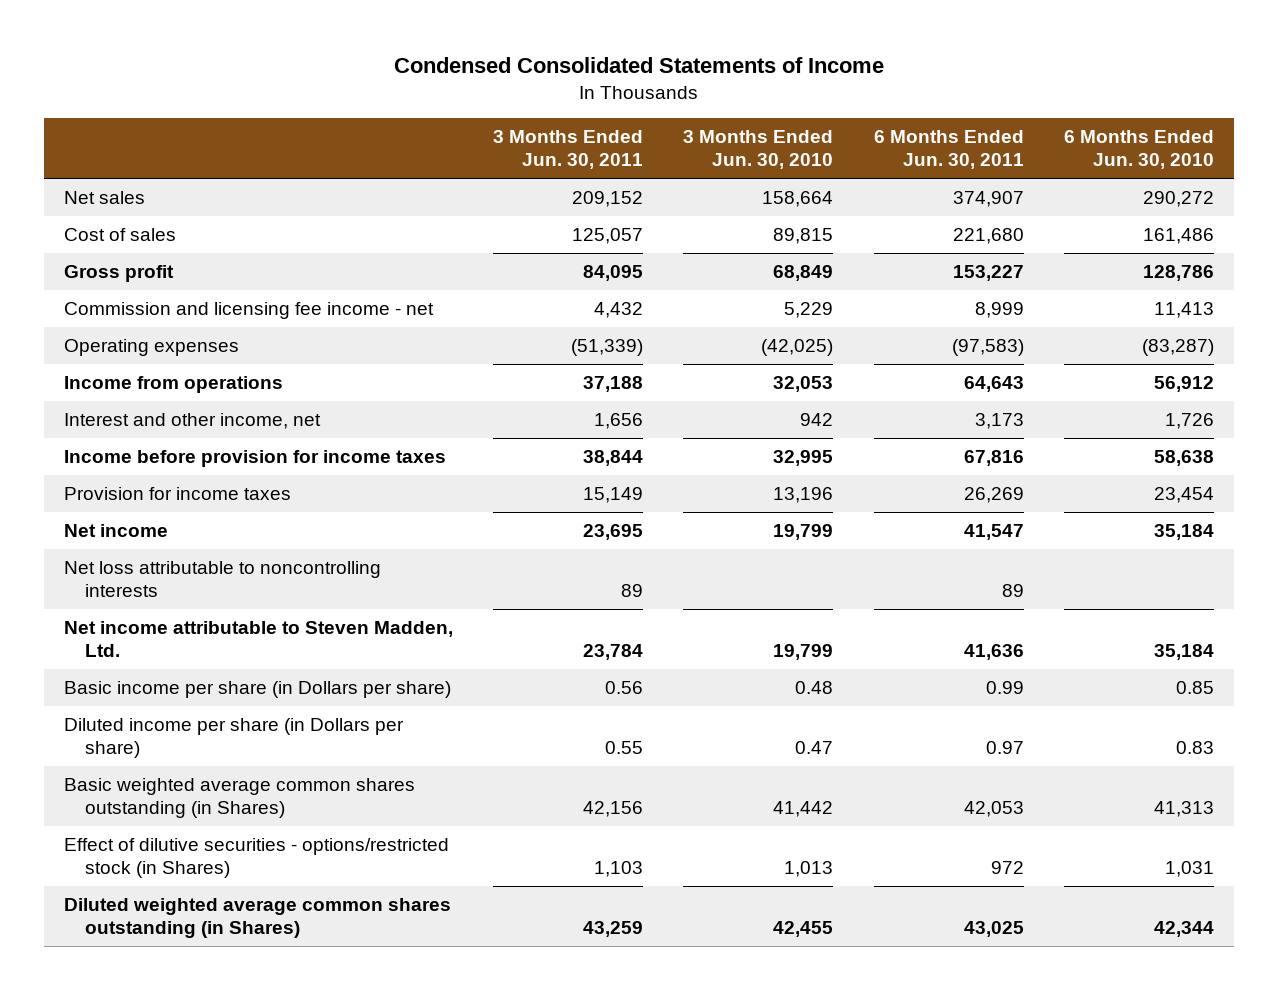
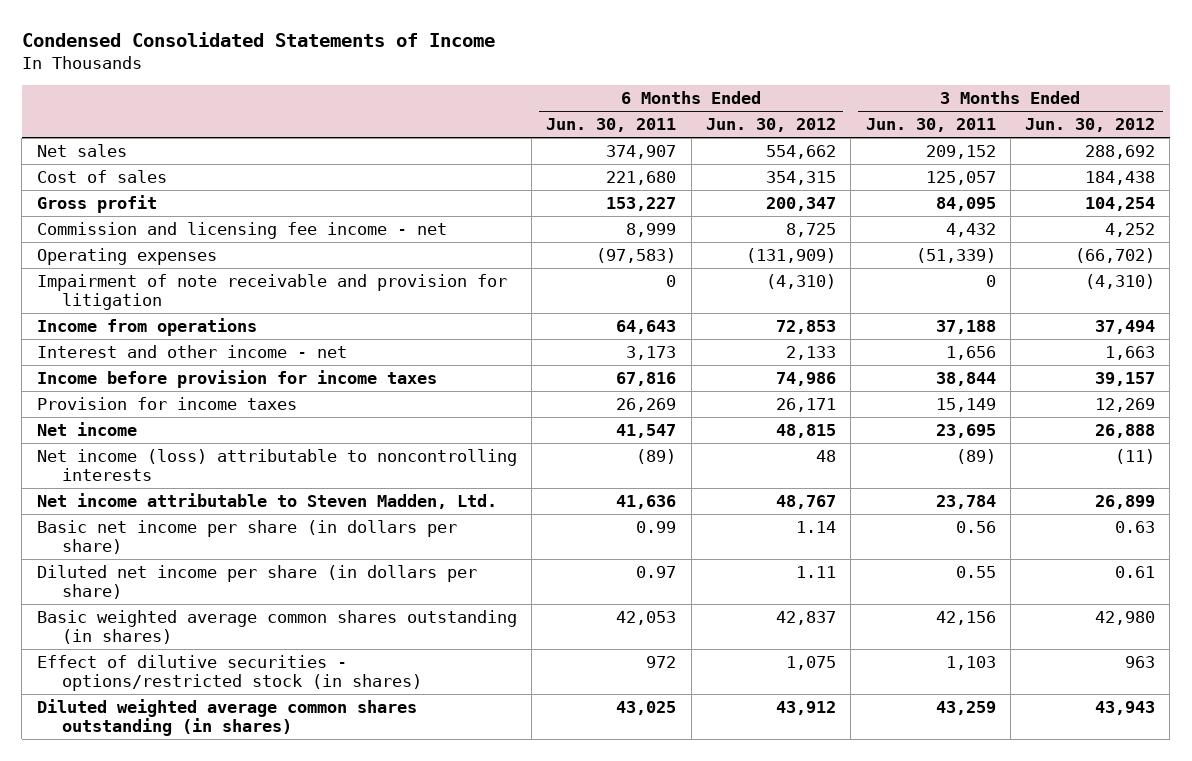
[683,130,834,170] 3 Months Ended Jun. 30, 2010 -> none
[1063,130,1214,170] 6 Months Ended Jun. 30, 2010 -> none
none -> [705,118,836,133] Jun. 30, 2012
none -> [1025,118,1156,133] Jun. 30, 2012
none -> [36,273,507,310] Impairment of note receivable and provision for litigation
[64,413,322,430] Interest and other income, net -> [36,344,347,358] Interest and other income - net
[64,561,382,598] Net loss attributable to noncontrolling interests -> [36,448,517,481] Net income (loss) attributable to noncontrolling interests
[621,584,644,598] 89 -> [955,448,996,464] (89)
[1001,584,1024,598] 89 -> [636,448,677,464] (89)
[64,681,452,699] Basic income per share (in Dollars per share) -> [36,519,457,554] Basic net income per share (in dollars per share)
[64,718,405,759] Diluted income per share (in Dollars per share) -> [36,564,477,599] Diluted net income per share (in dollars per share)
[64,778,416,819] Basic weighted average common shares outstanding (in Shares) -> [36,609,517,644] Basic weighted average common shares outstanding (in shares)
[64,838,450,879] Effect of dilutive securities - options/restricted stock (in Shares) -> [36,654,423,691] Effect of dilutive securities - options/restricted stock (in shares)
[64,898,452,939] Diluted weighted average common shares outstanding (in Shares) -> [36,698,417,736] Diluted weighted average common shares outstanding (in shares)

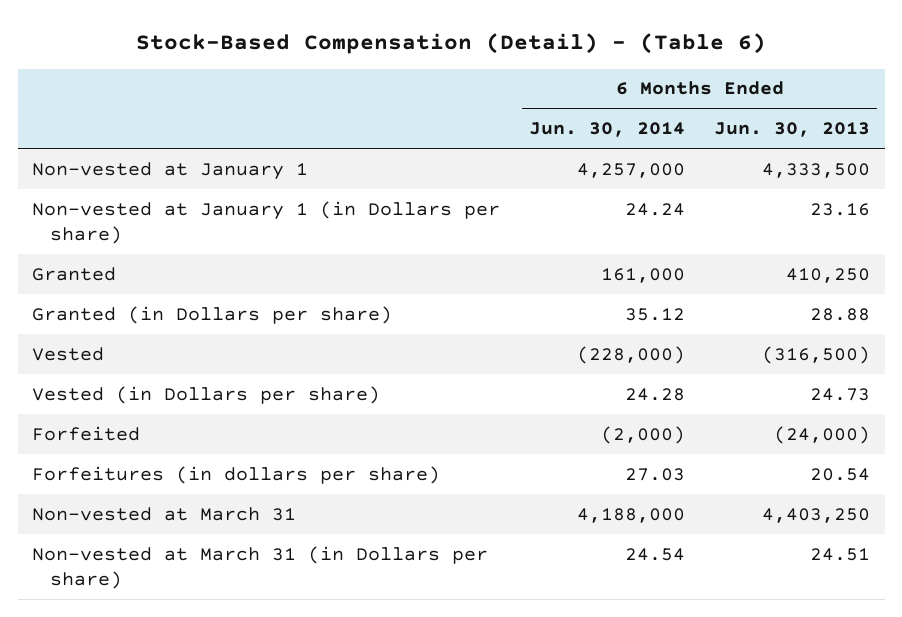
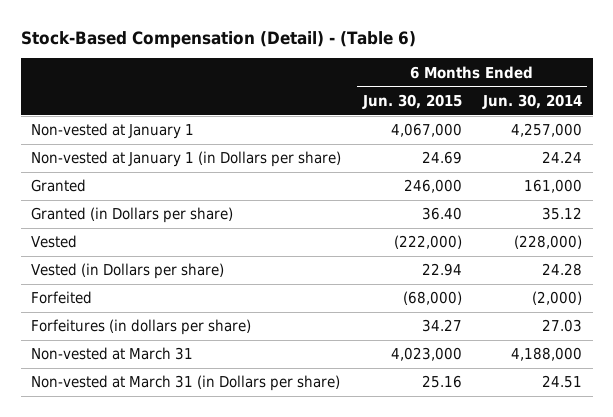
[714,122,871,138] Jun. 30, 2013 -> none
none -> [361,94,462,110] Jun. 30, 2015
[625,547,686,561] 24.54 -> [541,375,582,389] 24.51

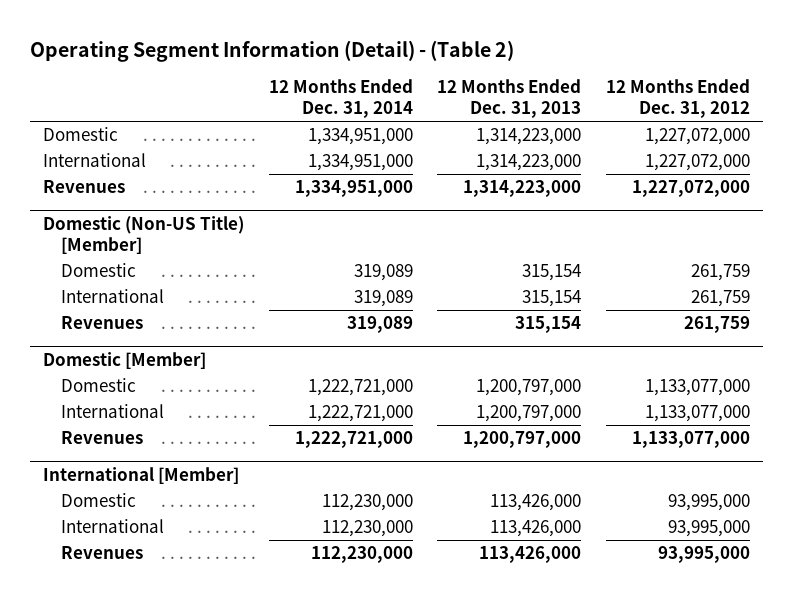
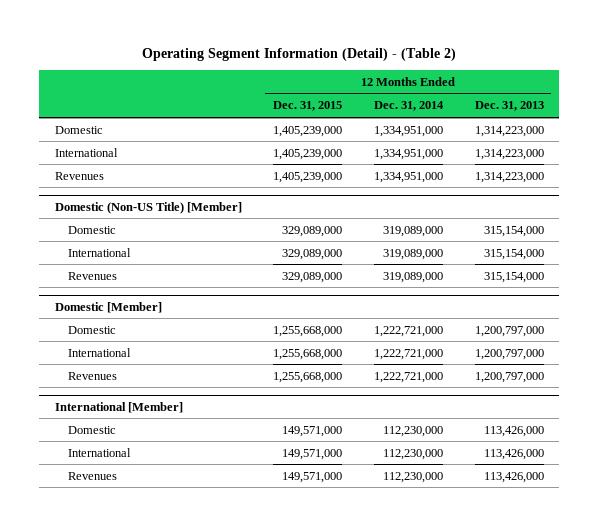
[606,79,751,119] 12 Months Ended Dec. 31, 2012 -> none
none -> [273,101,343,112] Dec. 31, 2015
[353,264,413,282] 319,089 -> [382,225,443,237] 319,089,000
[522,264,582,282] 315,154 -> [483,225,544,237] 315,154,000
[353,290,413,308] 319,089 -> [382,248,443,260] 319,089,000
[522,290,582,308] 315,154 -> [483,248,544,260] 315,154,000
[346,316,413,334] 319,089 -> [382,271,443,283] 319,089,000
[515,316,582,334] 315,154 -> [483,271,544,283] 315,154,000

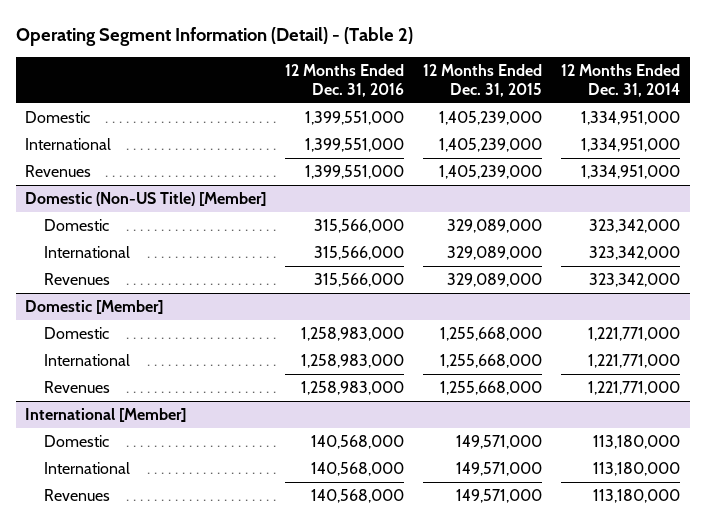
[474,101,544,112] Dec. 31, 2013 -> none
none -> [285,64,405,98] 12 Months Ended Dec. 31, 2016
[382,225,443,237] 319,089,000 -> [589,219,681,234] 323,342,000
[382,248,443,260] 319,089,000 -> [589,246,681,261] 323,342,000
[382,271,443,283] 319,089,000 -> [589,273,681,288] 323,342,000
[373,325,443,337] 1,222,721,000 -> [588,327,681,342] 1,221,771,000
[373,348,443,360] 1,222,721,000 -> [588,354,681,369] 1,221,771,000
[373,371,443,383] 1,222,721,000 -> [588,381,681,396] 1,221,771,000
[382,425,443,437] 112,230,000 -> [593,435,681,450] 113,180,000
[382,448,443,460] 112,230,000 -> [593,462,681,477] 113,180,000
[382,471,443,483] 112,230,000 -> [593,489,681,504] 113,180,000

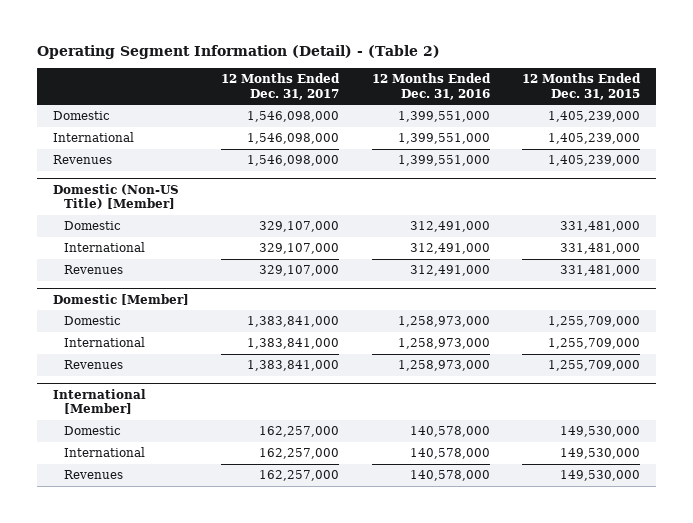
[561,64,681,98] 12 Months Ended Dec. 31, 2014 -> none
none -> [221,73,341,100] 12 Months Ended Dec. 31, 2017
[314,219,405,234] 315,566,000 -> [409,221,490,233] 312,491,000
[447,219,543,234] 329,089,000 -> [560,221,641,233] 331,481,000
[314,246,405,261] 315,566,000 -> [409,243,490,255] 312,491,000
[447,246,543,261] 329,089,000 -> [560,243,641,255] 331,481,000
[314,273,405,288] 315,566,000 -> [409,265,490,277] 312,491,000
[447,273,543,288] 329,089,000 -> [560,265,641,277] 331,481,000
[301,327,405,342] 1,258,983,000 -> [397,316,490,328] 1,258,973,000
[440,327,543,342] 1,255,668,000 -> [548,316,641,328] 1,255,709,000
[301,354,405,369] 1,258,983,000 -> [397,338,490,350] 1,258,973,000
[440,354,543,369] 1,255,668,000 -> [548,338,641,350] 1,255,709,000
[301,381,405,396] 1,258,983,000 -> [397,360,490,372] 1,258,973,000
[440,381,543,396] 1,255,668,000 -> [548,360,641,372] 1,255,709,000
[311,435,405,450] 140,568,000 -> [409,426,490,438] 140,578,000
[456,435,543,450] 149,571,000 -> [560,426,641,438] 149,530,000
[311,462,405,477] 140,568,000 -> [409,448,490,460] 140,578,000
[456,462,543,477] 149,571,000 -> [560,448,641,460] 149,530,000
[311,489,405,504] 140,568,000 -> [409,470,490,482] 140,578,000
[456,489,543,504] 149,571,000 -> [560,470,641,482] 149,530,000

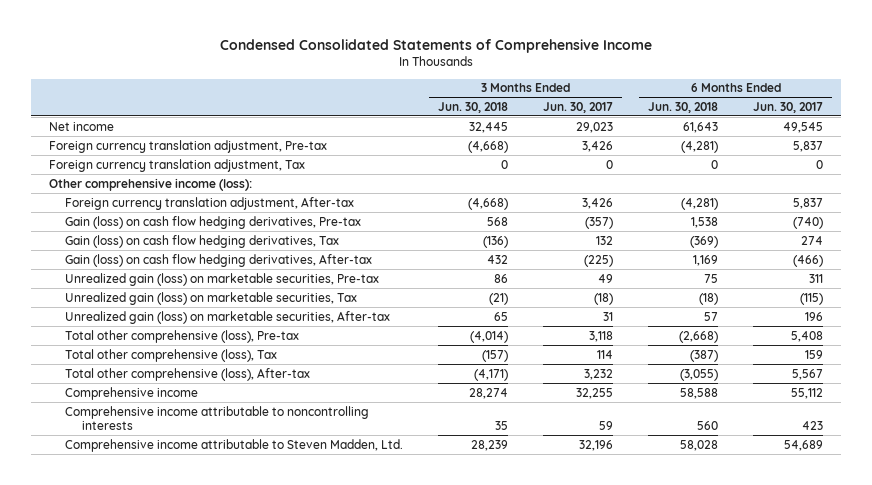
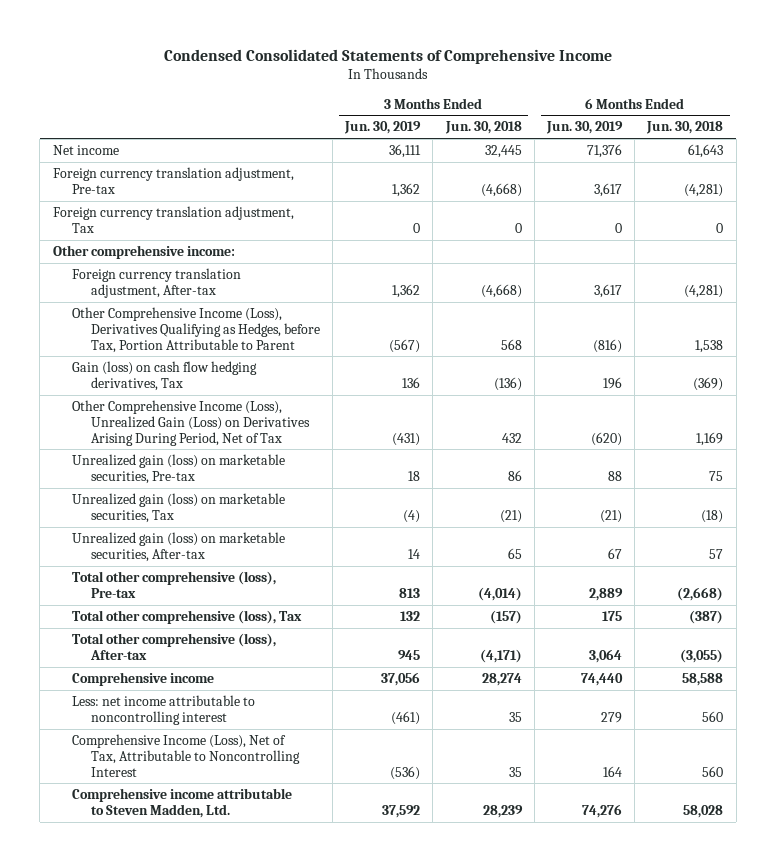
[543,101,614,113] Jun. 30, 2017 -> none
[753,101,824,113] Jun. 30, 2017 -> none
none -> [344,121,422,135] Jun. 30, 2019
none -> [546,121,624,135] Jun. 30, 2019
[48,177,252,191] Other comprehensive income (loss): -> [52,244,235,259] Other comprehensive income:
[65,215,362,229] Gain (loss) on cash flow hedging derivatives, Pre-tax -> [71,306,320,353] Other Comprehensive Income (Loss), Derivatives Qualifying as Hedges, before Tax, Portion Attributable to Parent
[65,253,373,267] Gain (loss) on cash flow hedging derivatives, After-tax -> [71,399,310,446] Other Comprehensive Income (Loss), Unrealized Gain (Loss) on Derivatives Arising During Period, Net of Tax
[65,405,370,431] Comprehensive income attributable to noncontrolling interests -> [71,694,255,725] Less: net income attributable to noncontrolling interest
none -> [71,733,300,777] Comprehensive Income (Loss), Net of Tax, Attributable to Noncontrolling Interest

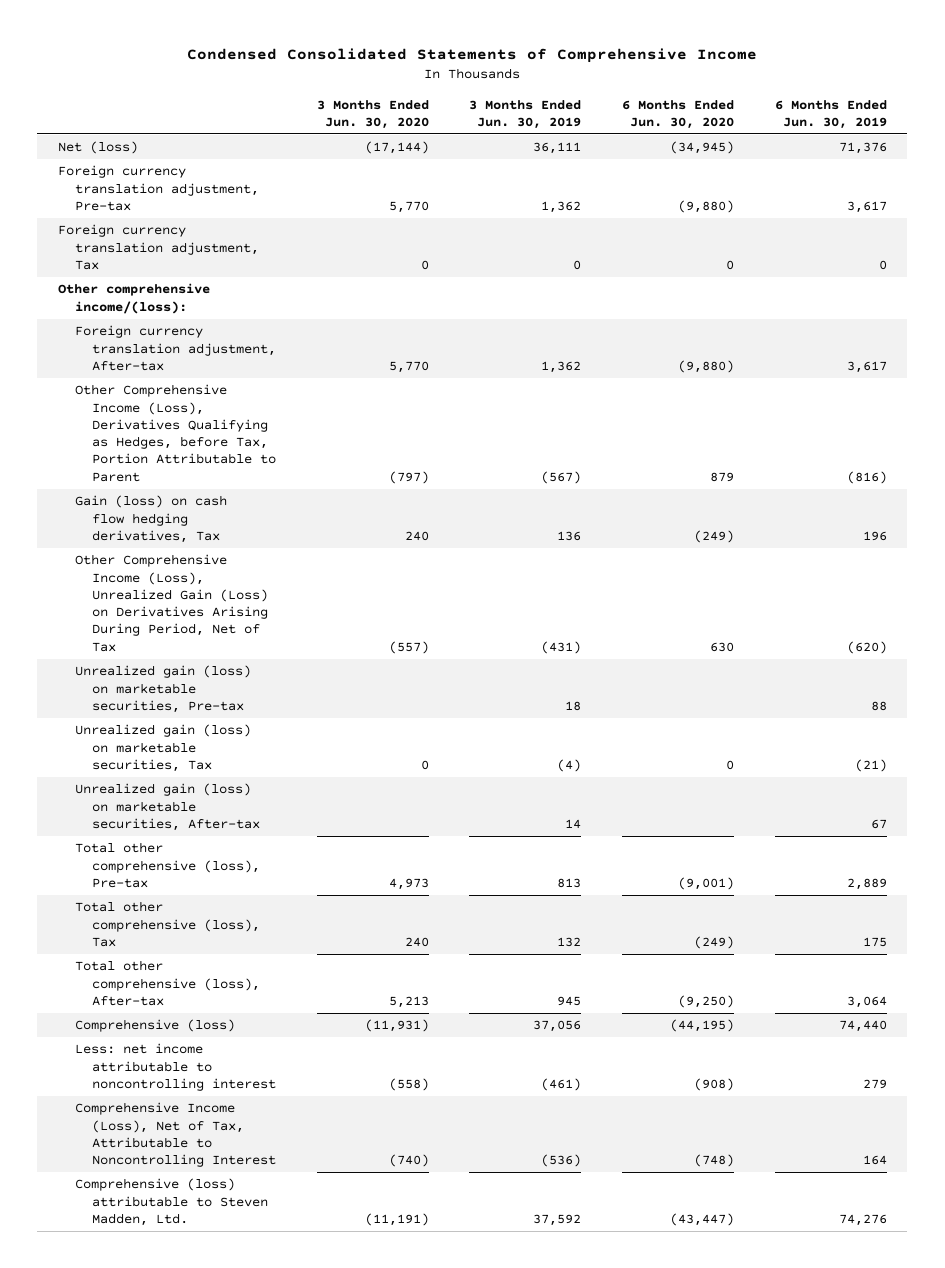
[444,121,522,135] Jun. 30, 2018 -> none
[646,121,724,135] Jun. 30, 2018 -> none
none -> [316,99,429,129] 3 Months Ended Jun. 30, 2020
none -> [622,99,735,129] 6 Months Ended Jun. 30, 2020
[52,144,119,155] Net income -> [57,141,138,155] Net (loss)
[52,244,235,259] Other comprehensive income: -> [57,283,210,314] Other comprehensive income/(loss):
[71,671,214,686] Comprehensive income -> [74,1019,235,1033] Comprehensive (loss)
[71,787,292,818] Comprehensive income attributable to Steven Madden, Ltd. -> [74,1178,268,1226] Comprehensive (loss) attributable to Steven Madden, Ltd.

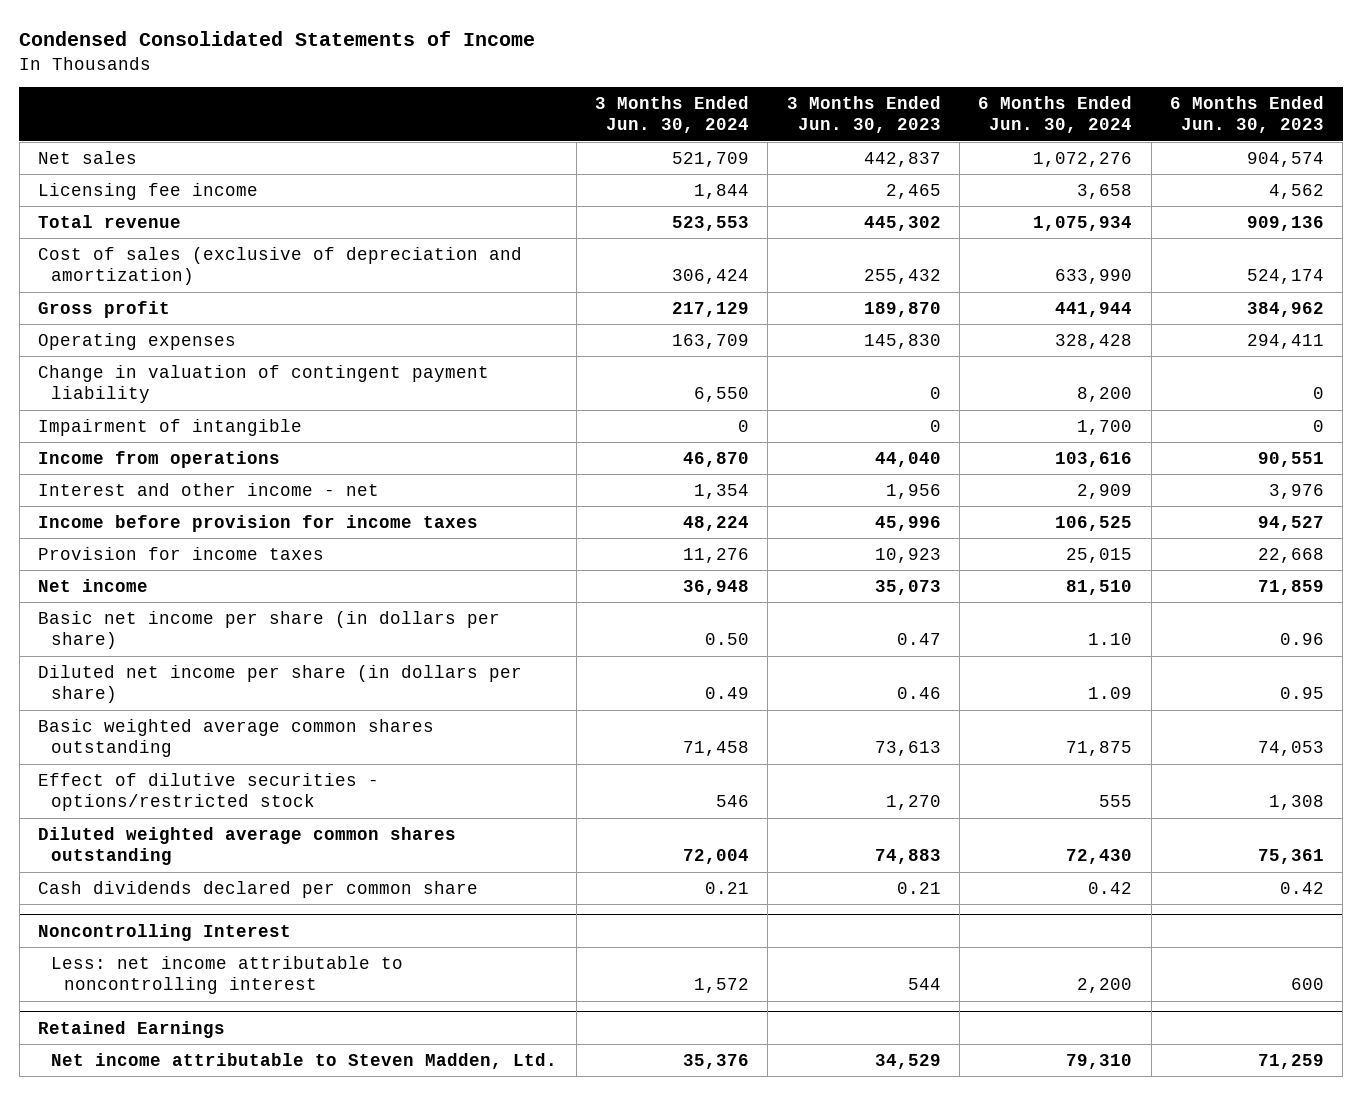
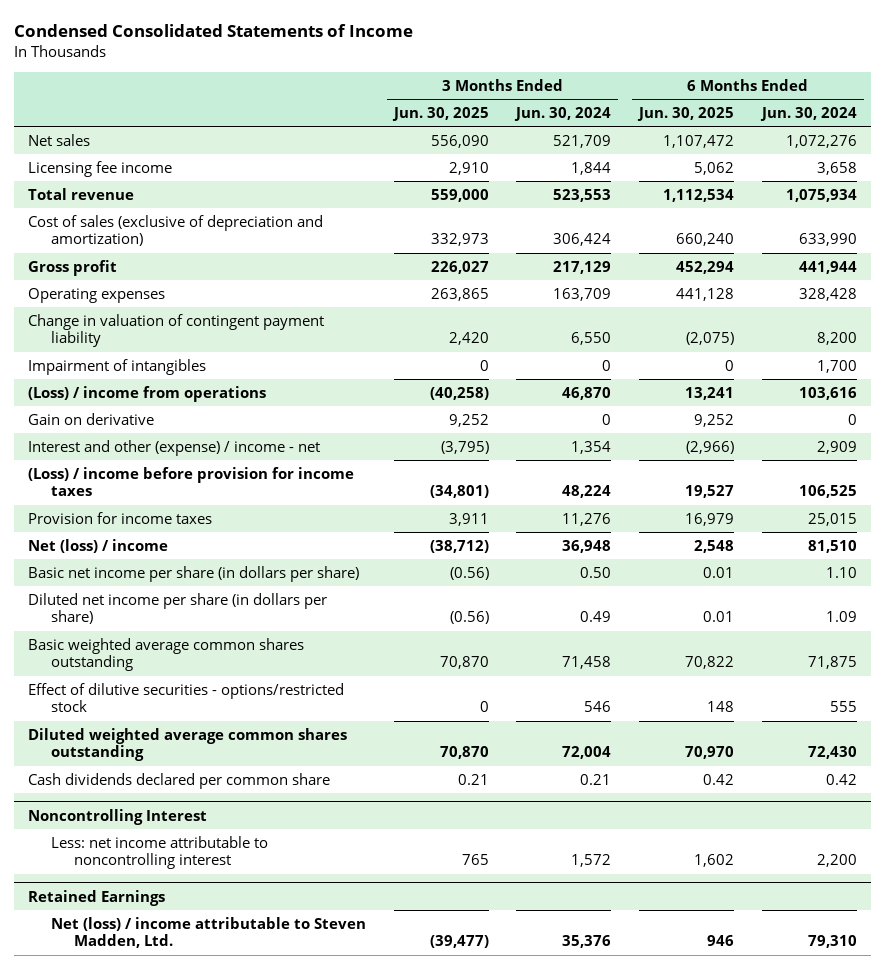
[786,95,941,134] 3 Months Ended Jun. 30, 2023 -> none
[1170,95,1325,134] 6 Months Ended Jun. 30, 2023 -> none
none -> [391,106,489,121] Jun. 30, 2025
none -> [637,106,735,121] Jun. 30, 2025
[38,418,303,436] Impairment of intangible -> [27,358,206,375] Impairment of intangibles
[38,450,281,468] Income from operations -> [27,385,266,402] (Loss) / income from operations
none -> [27,412,154,425] Gain on derivative
[38,482,380,496] Interest and other income - net -> [27,439,320,456] Interest and other (expense) / income - net
[38,514,479,532] Income before provision for income taxes -> [27,466,354,497] (Loss) / income before provision for income taxes
[38,578,149,592] Net income -> [27,538,168,553] Net (loss) / income
[51,1052,558,1069] Net income attributable to Steven Madden, Ltd. -> [50,916,366,949] Net (loss) / income attributable to Steven Madden, Ltd.

